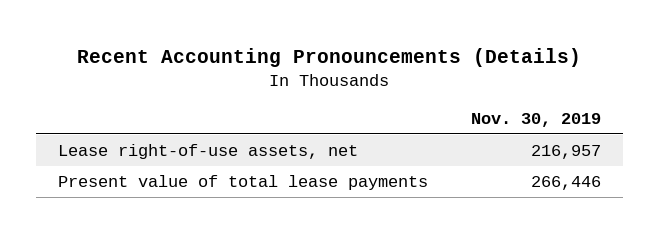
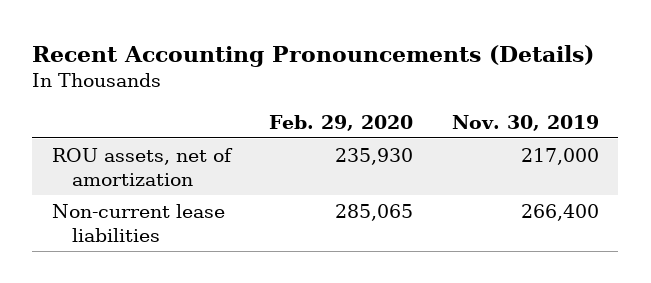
none -> [269,114,414,131] Feb. 29, 2020
[57,175,428,191] Present value of total lease payments -> none
[57,144,358,160] Lease right-of-use assets, net -> [51,147,233,186] ROU assets, net of amortization
[531,145,602,160] 216,957 -> [520,147,599,165] 217,000
none -> [51,203,225,242] Non-current lease liabilities

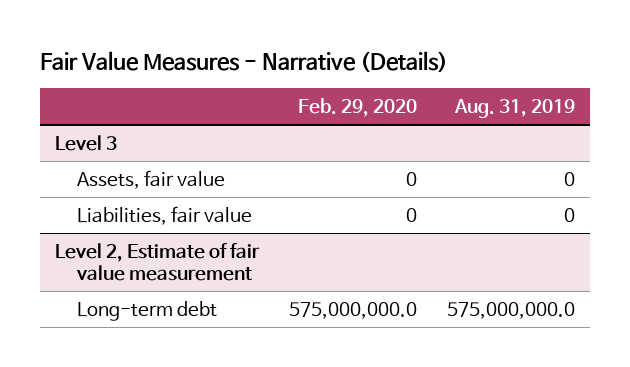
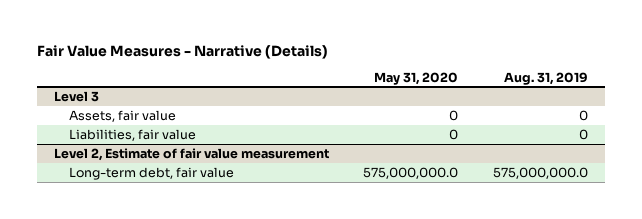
[298,97,418,117] Feb. 29, 2020 -> none
none -> [374,71,459,85] May 31, 2020
[77,300,218,321] Long-term debt -> [68,166,234,180] Long-term debt, fair value

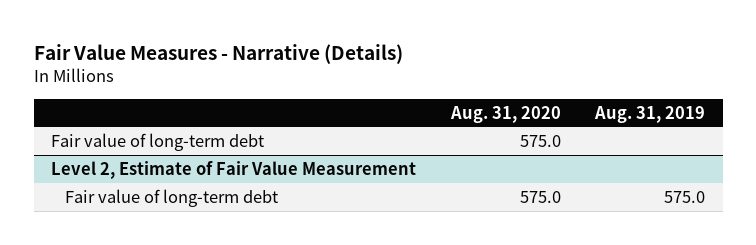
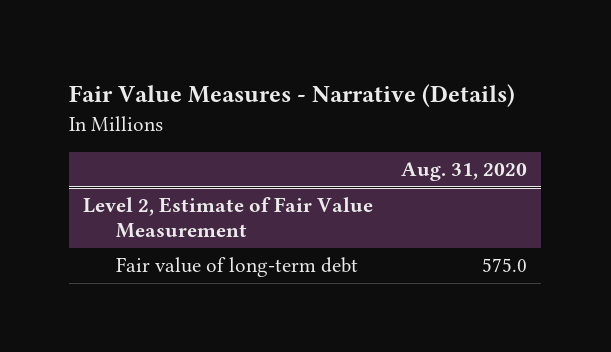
[594,105,706,123] Aug. 31, 2019 -> none
[50,132,264,151] Fair value of long-term debt -> none

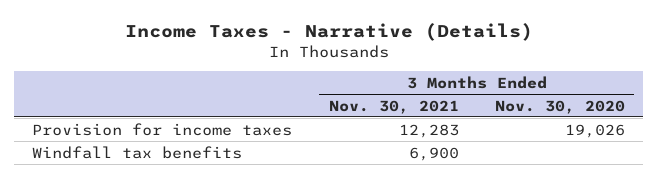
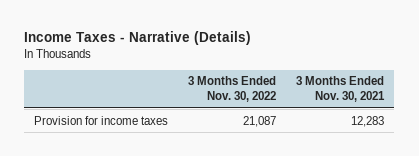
[495,99,626,114] Nov. 30, 2020 -> none
none -> [188,76,277,102] 3 Months Ended Nov. 30, 2022
[32,145,243,159] Windfall tax benefits -> none

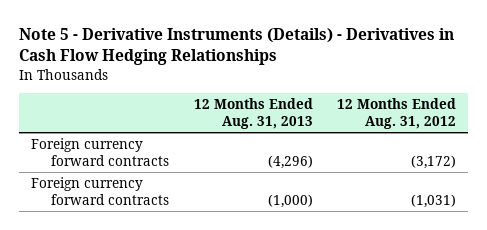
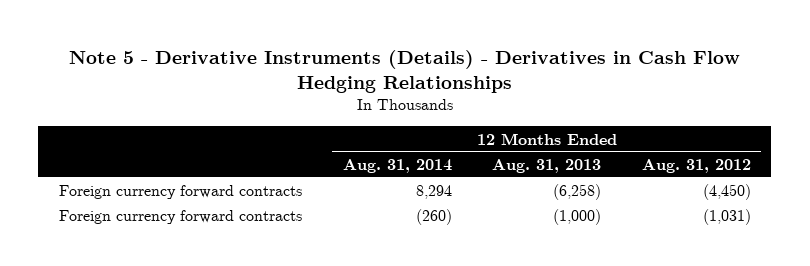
none -> [342,158,452,173] Aug. 31, 2014
[267,154,313,169] (4,296) -> [553,184,602,201] (6,258)
[410,154,456,169] (3,172) -> [702,184,751,201] (4,450)

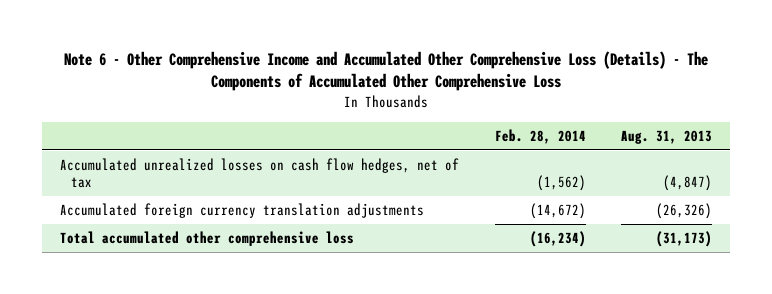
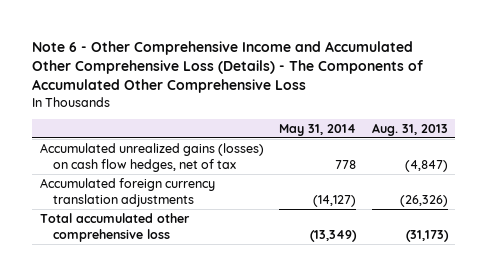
[494,128,586,144] Feb. 28, 2014 -> none
none -> [279,123,357,136] May 31, 2014
[59,158,459,189] Accumulated unrealized losses on cash flow hedges, net of tax -> [40,142,265,172] Accumulated unrealized gains (losses) on cash flow hedges, net of tax

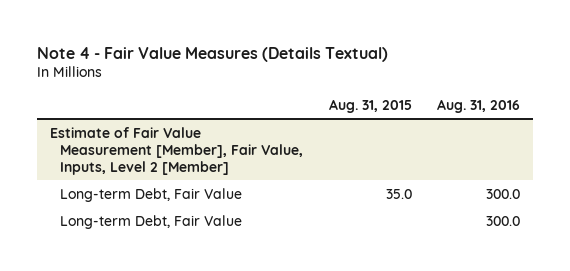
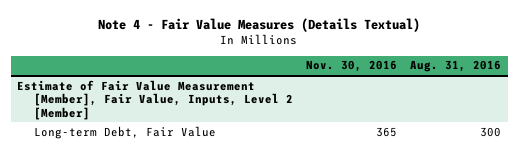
[328,98,412,113] Aug. 31, 2015 -> none
none -> [305,60,397,73] Nov. 30, 2016
[60,214,243,229] Long-term Debt, Fair Value -> none
[486,188,521,199] 300.0 -> [480,126,502,137] 300

